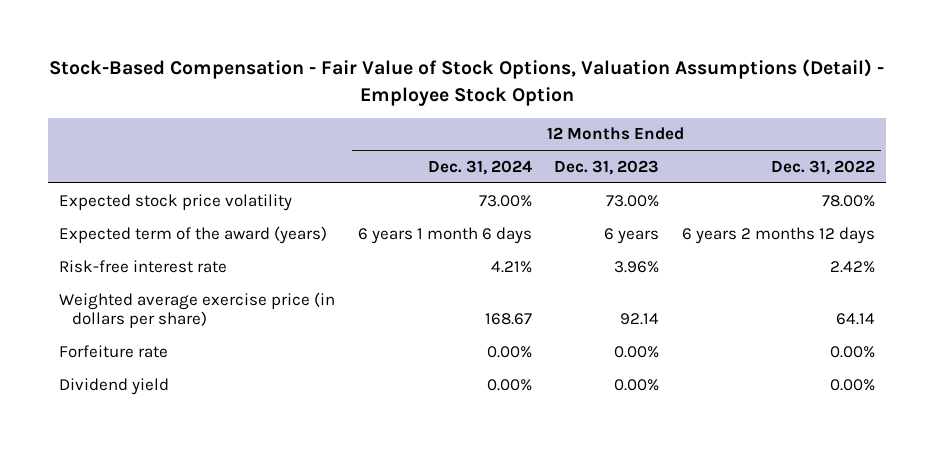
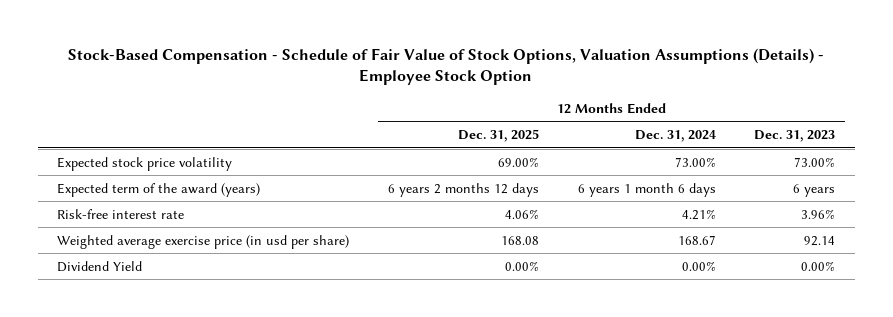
[48,59,884,106] Stock-Based Compensation - Fair Value of Stock Options, Valuation Assumptions (Detail) - Employee Stock Option -> [68,47,825,86] Stock-Based Compensation - Schedule of Fair Value of Stock Options, Valuation Assumptions (Details) - Employee Stock Option
[770,159,875,175] Dec. 31, 2022 -> none
none -> [458,129,540,143] Dec. 31, 2025
[58,344,168,358] Forfeiture rate -> none
[58,291,335,329] Weighted average exercise price (in dollars per share) -> [57,234,350,249] Weighted average exercise price (in usd per share)
[58,377,169,395] Dividend yield -> [57,260,143,272] Dividend Yield

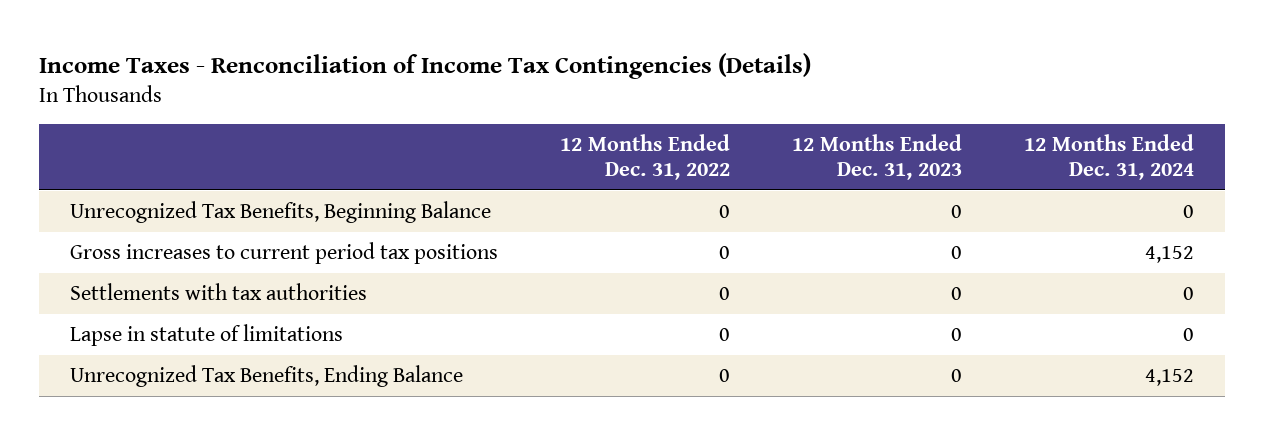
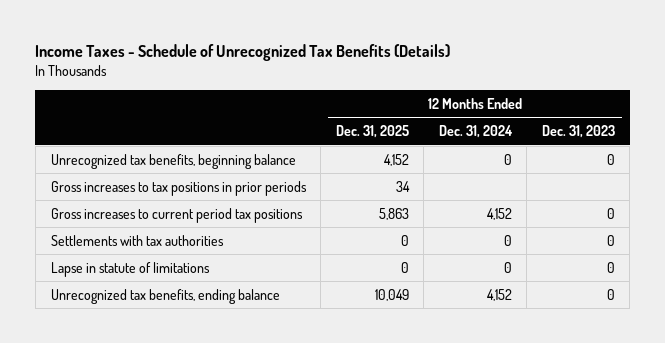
[38,52,811,79] Income Taxes - Renconciliation of Income Tax Contingencies (Details) -> [35,44,451,62] Income Taxes - Schedule of Unrecognized Tax Benefits (Details)
[559,133,730,181] 12 Months Ended Dec. 31, 2022 -> none
none -> [335,125,409,139] Dec. 31, 2025
[69,201,491,224] Unrecognized Tax Benefits, Beginning Balance -> [50,153,296,169] Unrecognized tax benefits, beginning balance
none -> [50,180,307,196] Gross increases to tax positions in prior periods
[69,365,463,388] Unrecognized Tax Benefits, Ending Balance -> [50,288,280,304] Unrecognized tax benefits, ending balance

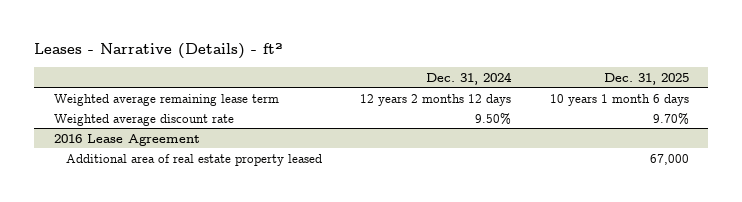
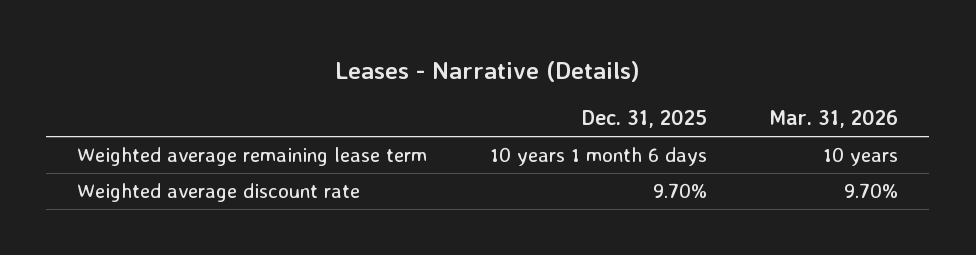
[34,43,284,60] Leases - Narrative (Details) - ft² -> [334,61,640,83] Leases - Narrative (Details)
[426,71,513,85] Dec. 31, 2024 -> none
none -> [769,109,899,129] Mar. 31, 2026
[53,133,200,146] 2016 Lease Agreement -> none
[65,153,322,166] Additional area of real estate property leased -> none

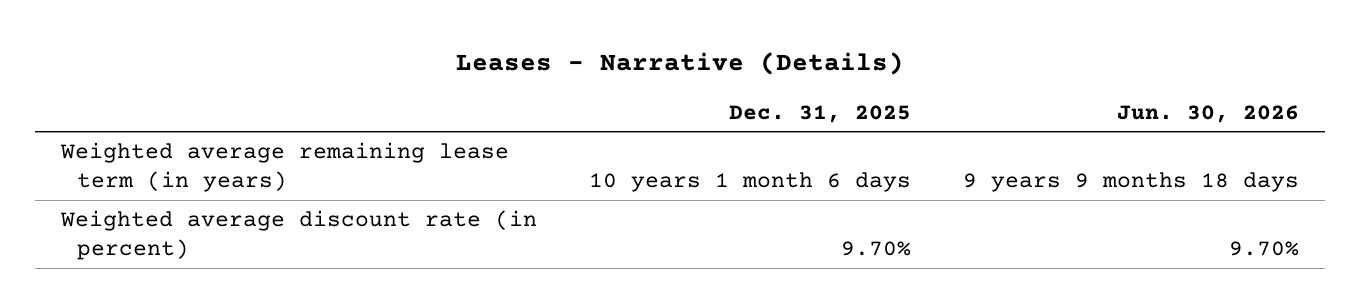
[769,109,899,129] Mar. 31, 2026 -> none
none -> [1116,104,1299,123] Jun. 30, 2026
[77,147,428,167] Weighted average remaining lease term -> [59,141,509,193] Weighted average remaining lease term (in years)
[77,183,361,203] Weighted average discount rate -> [59,209,537,261] Weighted average discount rate (in percent)

